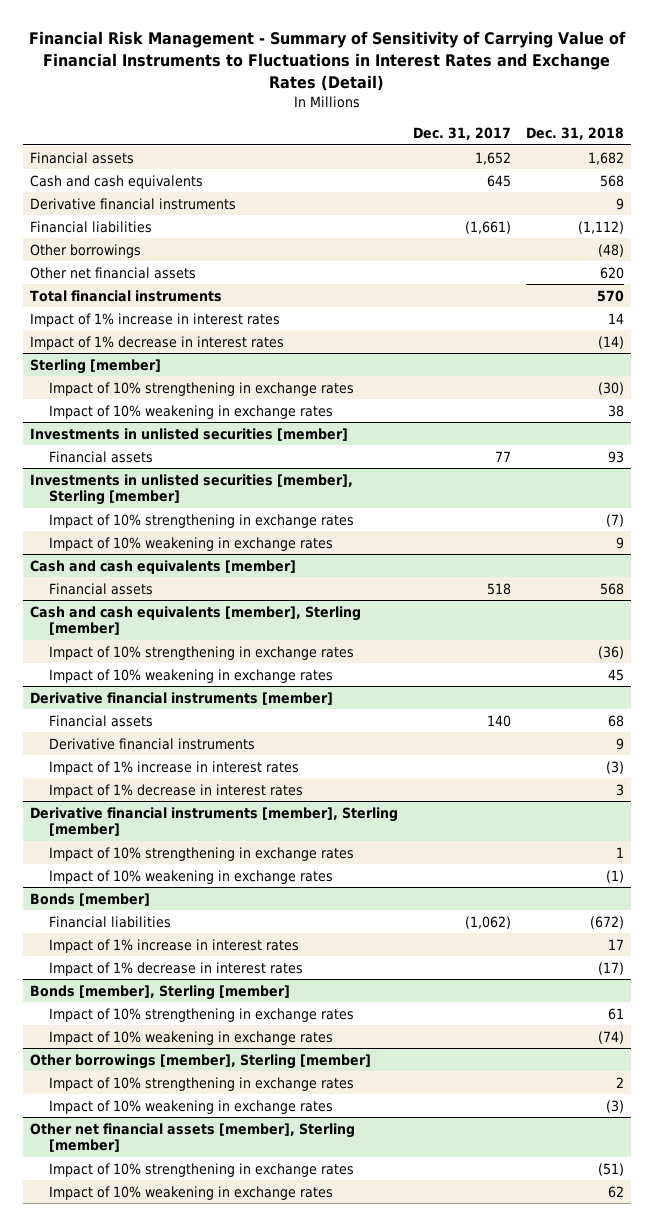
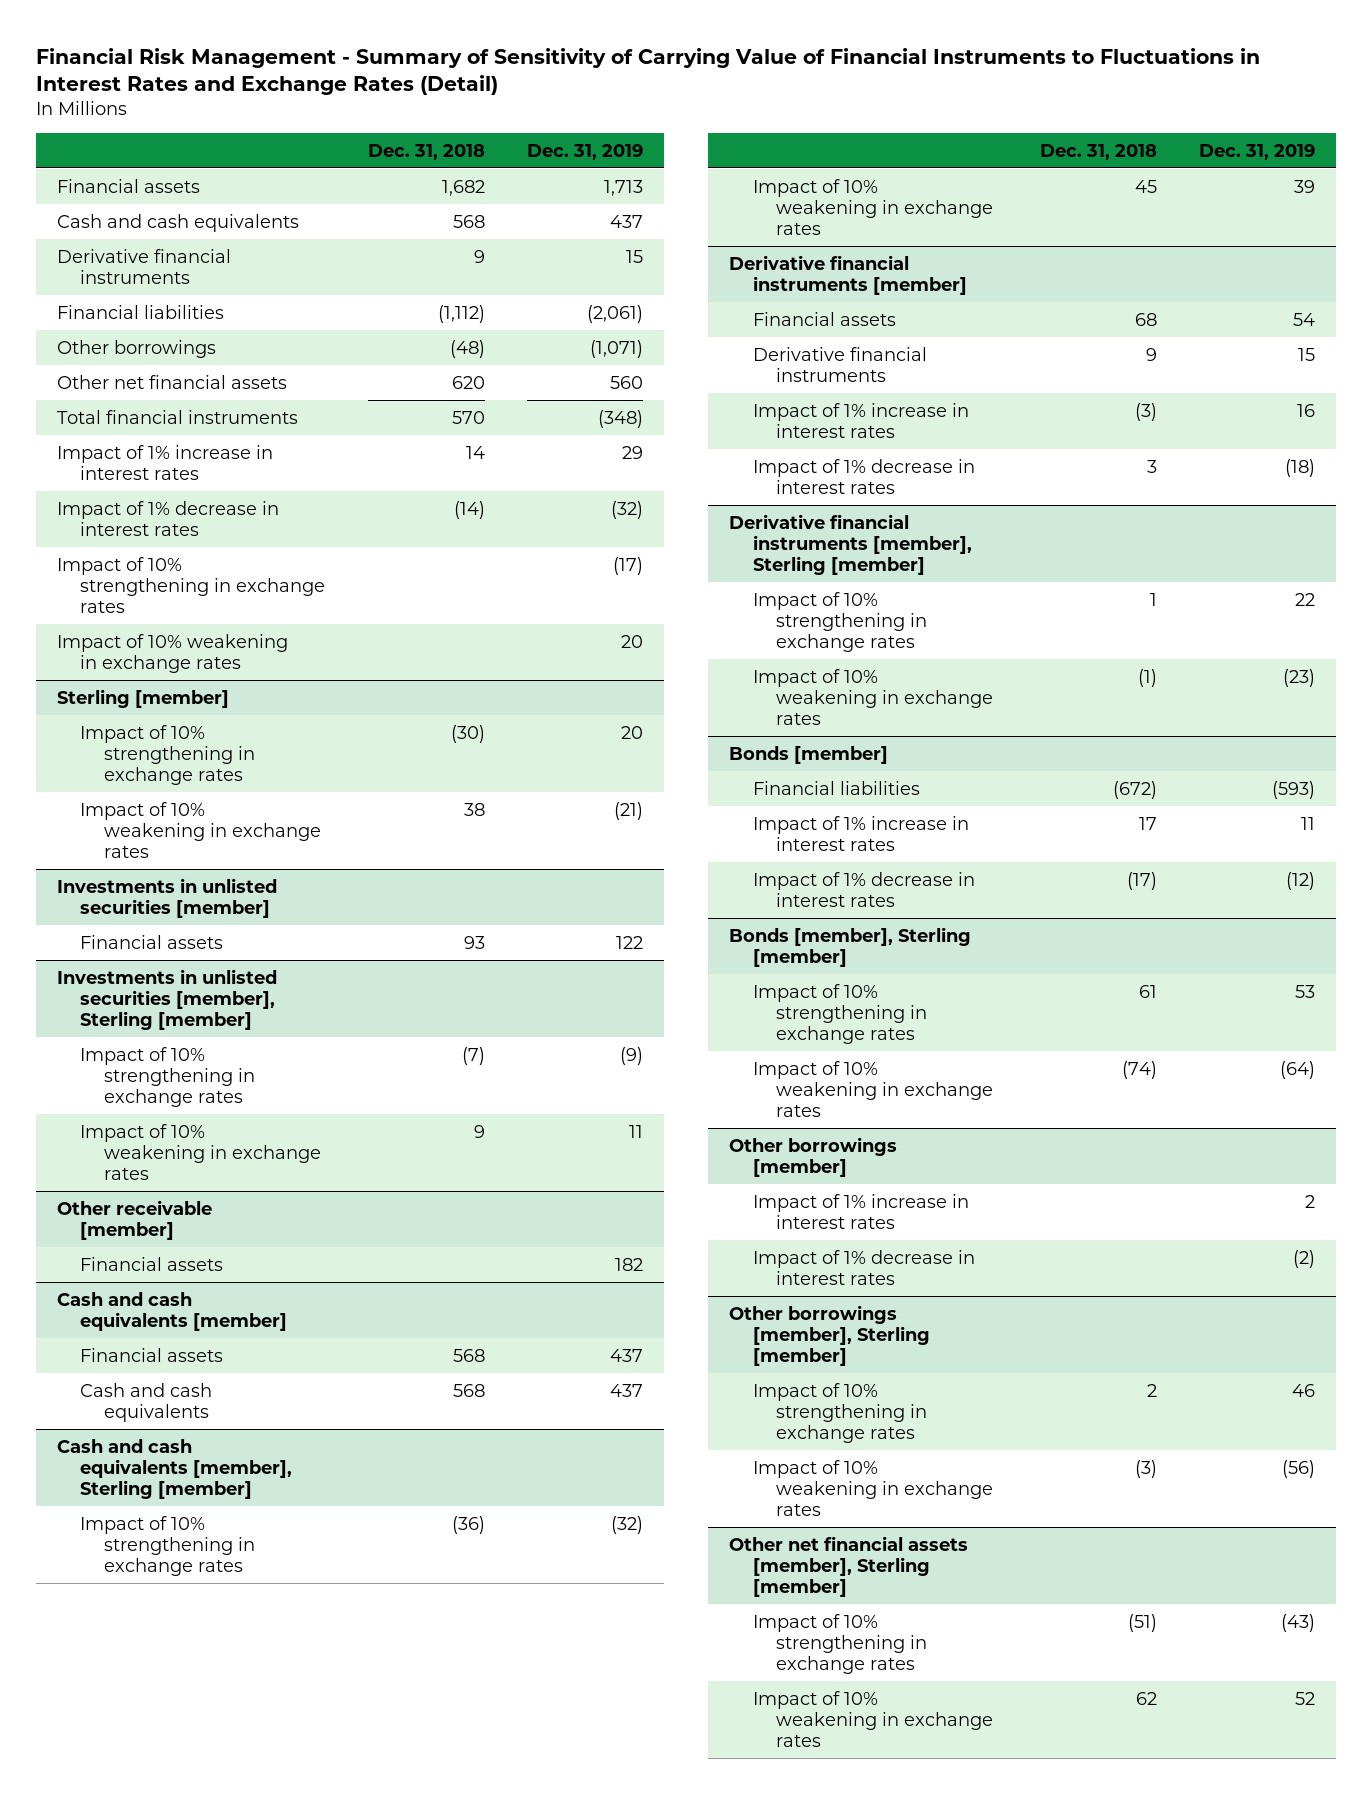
[413,127,512,141] Dec. 31, 2017 -> none
none -> [526,143,643,160] Dec. 31, 2019
none -> [57,556,326,613] Impact of 10% strengthening in exchange rates
none -> [57,633,289,673] Impact of 10% weakening in exchange rates
none -> [57,1199,213,1240] Other receivable [member]
none -> [80,1256,224,1271] Financial assets
none -> [80,1382,213,1422] Cash and cash equivalents
none -> [729,1136,898,1177] Other borrowings [member]
none -> [752,1193,969,1229] Impact of 1% increase in interest rates
none -> [752,1249,975,1285] Impact of 1% decrease in interest rates

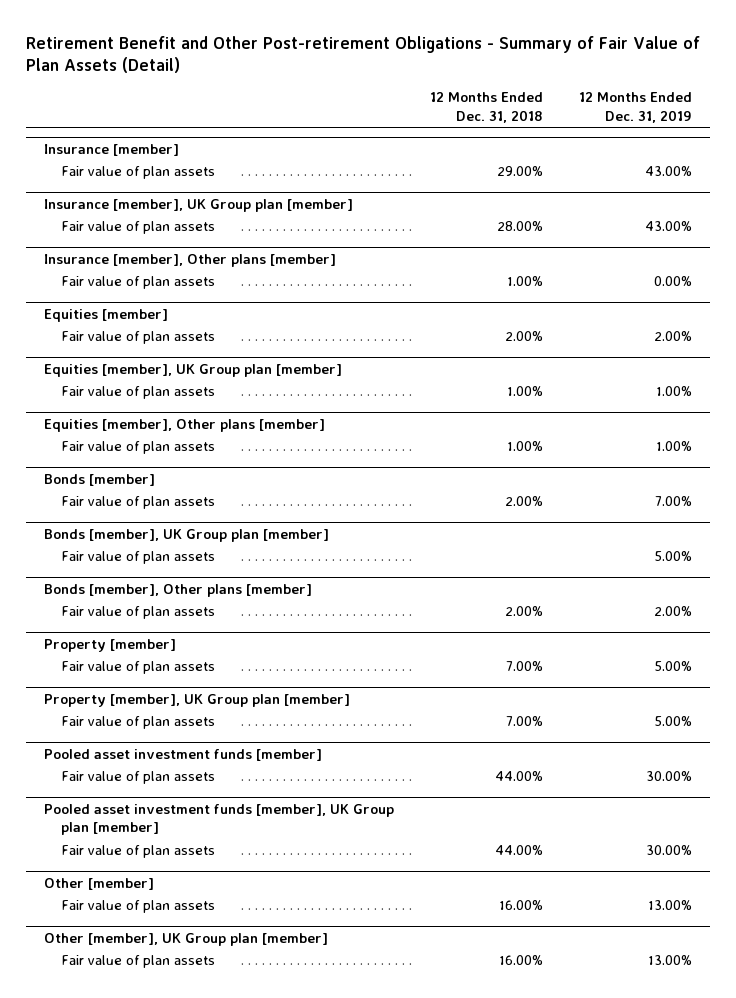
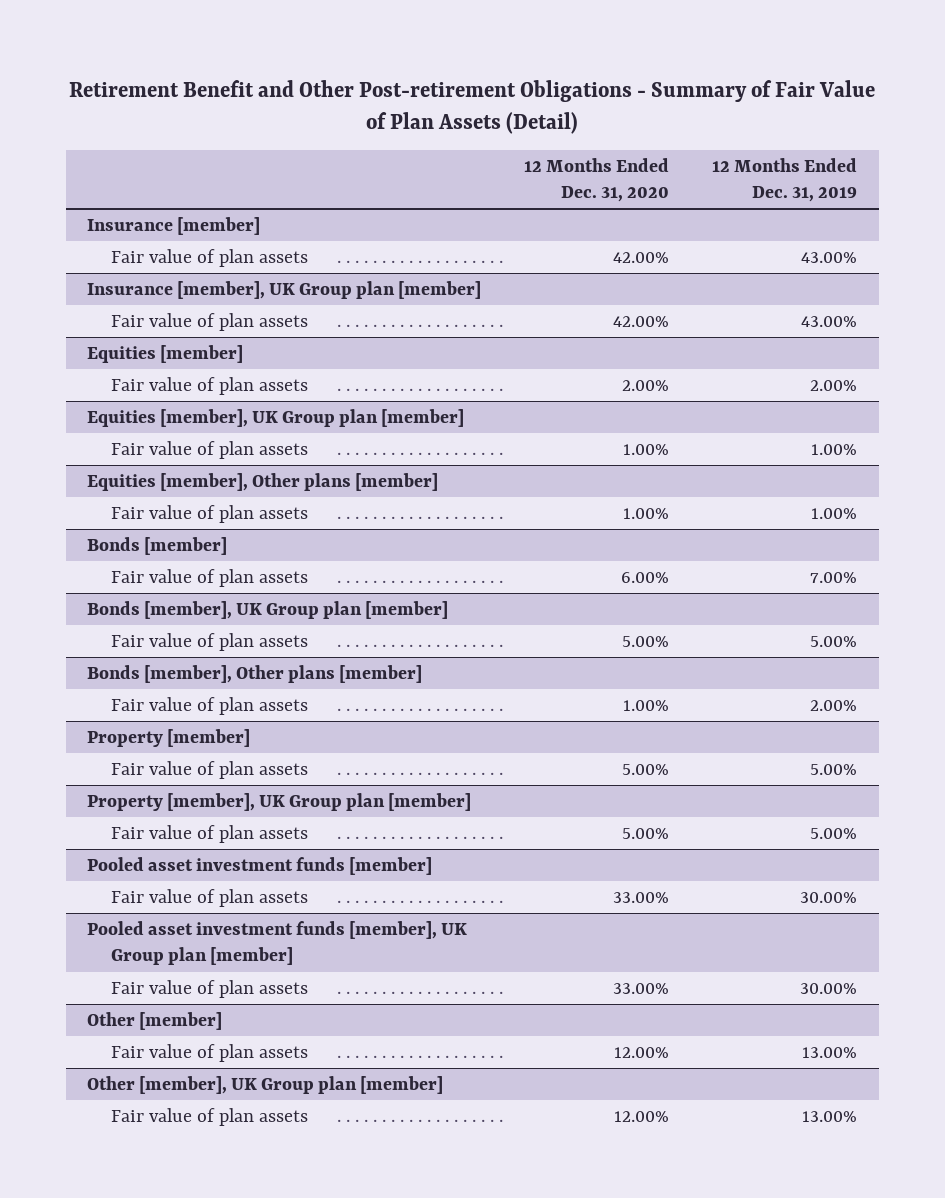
[429,92,543,124] 12 Months Ended Dec. 31, 2018 -> none
none -> [524,157,670,202] 12 Months Ended Dec. 31, 2020
[43,253,336,267] Insurance [member], Other plans [member] -> none
[60,276,215,290] Fair value of plan assets -> none

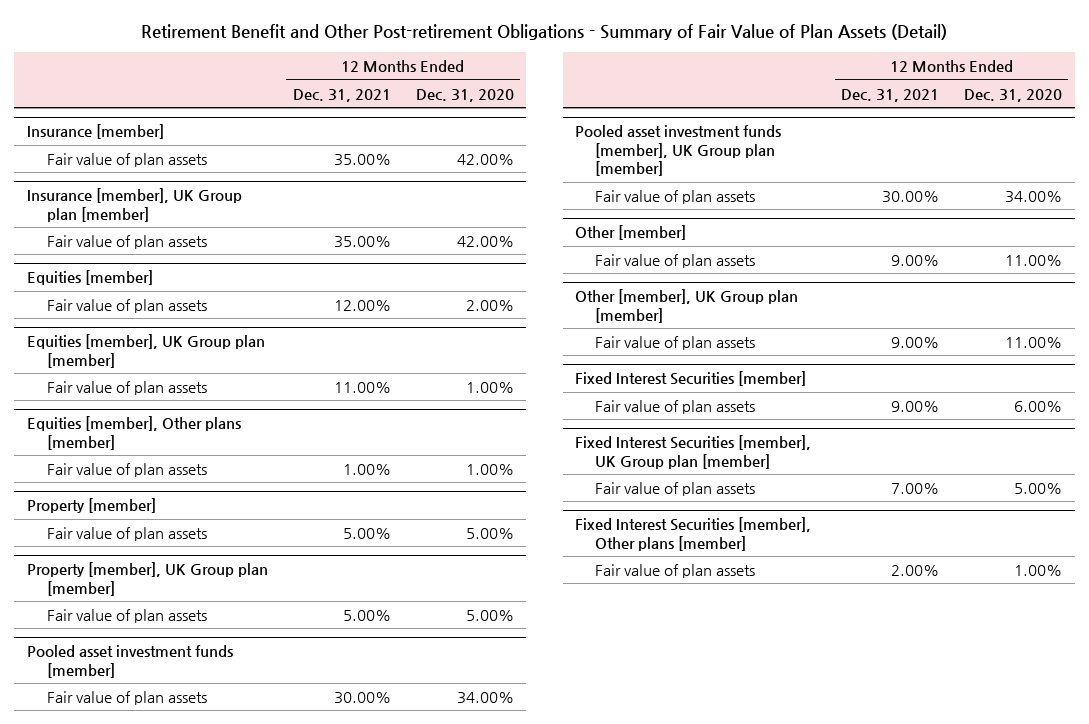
[712,157,858,202] 12 Months Ended Dec. 31, 2019 -> none
none -> [292,88,391,102] Dec. 31, 2021
[87,536,228,555] Bonds [member] -> none
[111,568,309,587] Fair value of plan assets -> none
[87,600,449,619] Bonds [member], UK Group plan [member] -> none
[111,632,309,651] Fair value of plan assets -> none
[87,664,423,683] Bonds [member], Other plans [member] -> none
[111,696,309,715] Fair value of plan assets -> none
[613,891,670,903] 33.00% -> [456,691,514,704] 34.00%
[613,982,670,994] 33.00% -> [1005,190,1063,203] 34.00%
[614,1046,670,1058] 12.00% -> [1005,254,1063,266] 11.00%
[614,1110,670,1122] 12.00% -> [1005,336,1063,348] 11.00%
none -> [575,371,807,387] Fixed Interest Securities [member]
none -> [595,399,756,414] Fair value of plan assets
none -> [575,435,812,469] Fixed Interest Securities [member], UK Group plan [member]
none -> [595,481,756,496] Fair value of plan assets
none -> [575,517,812,551] Fixed Interest Securities [member], Other plans [member]
none -> [595,563,756,578] Fair value of plan assets

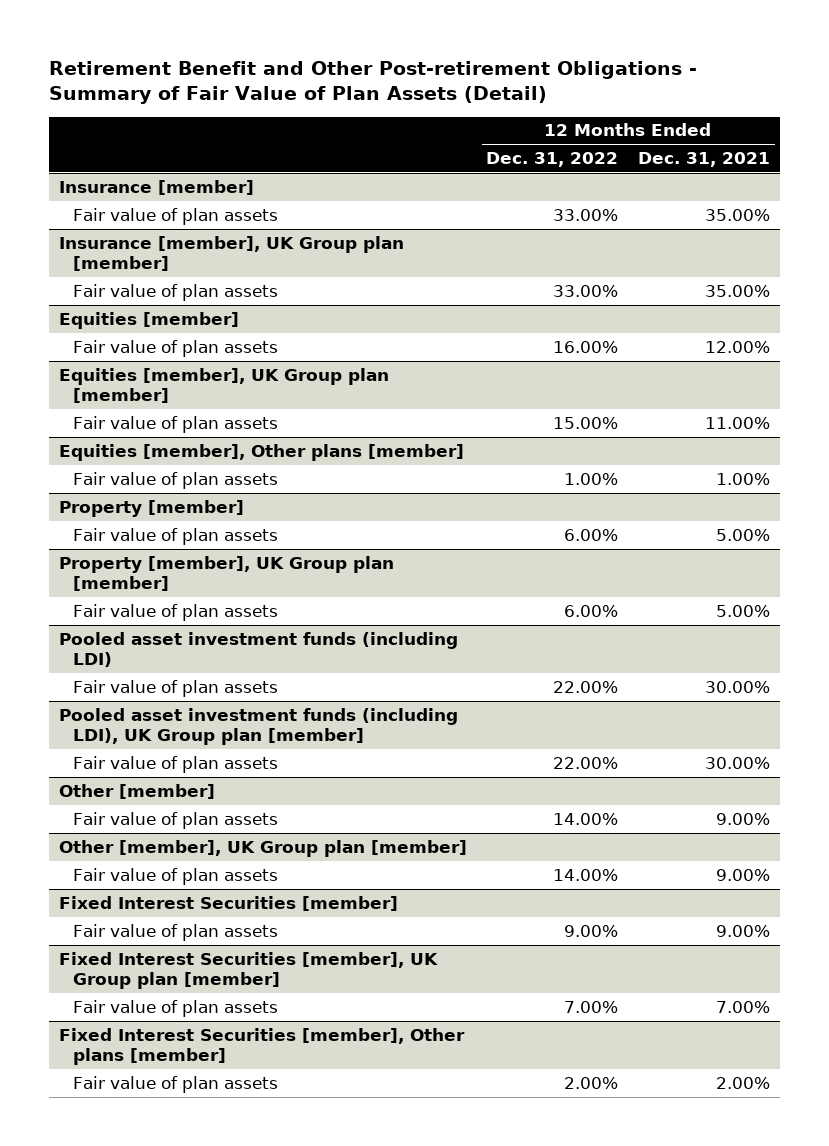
[415,88,514,102] Dec. 31, 2020 -> none
none -> [486,151,619,167] Dec. 31, 2022
[26,645,233,678] Pooled asset investment funds [member] -> [58,631,458,667] Pooled asset investment funds (including LDI)
[575,125,782,177] Pooled asset investment funds [member], UK Group plan [member] -> [58,707,458,745] Pooled asset investment funds (including LDI), UK Group plan [member]

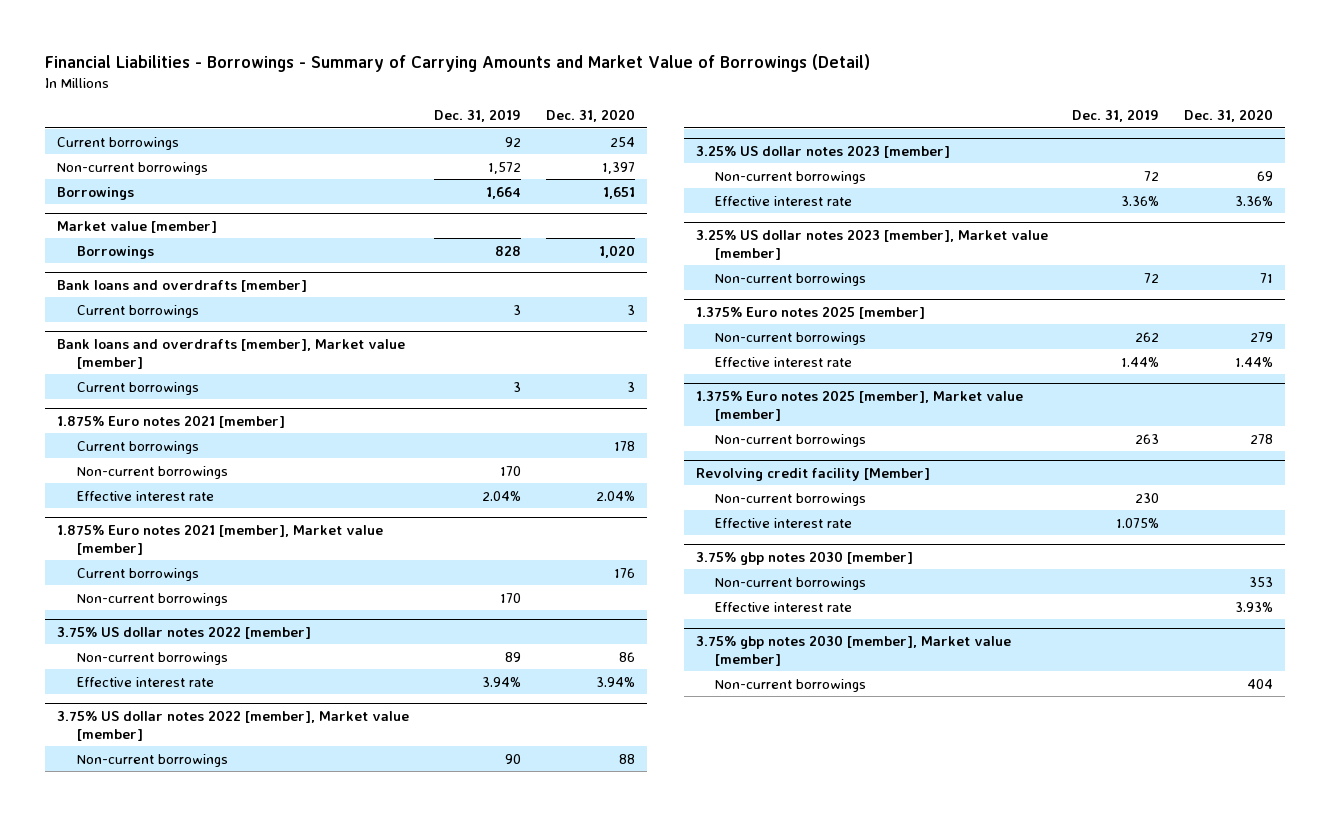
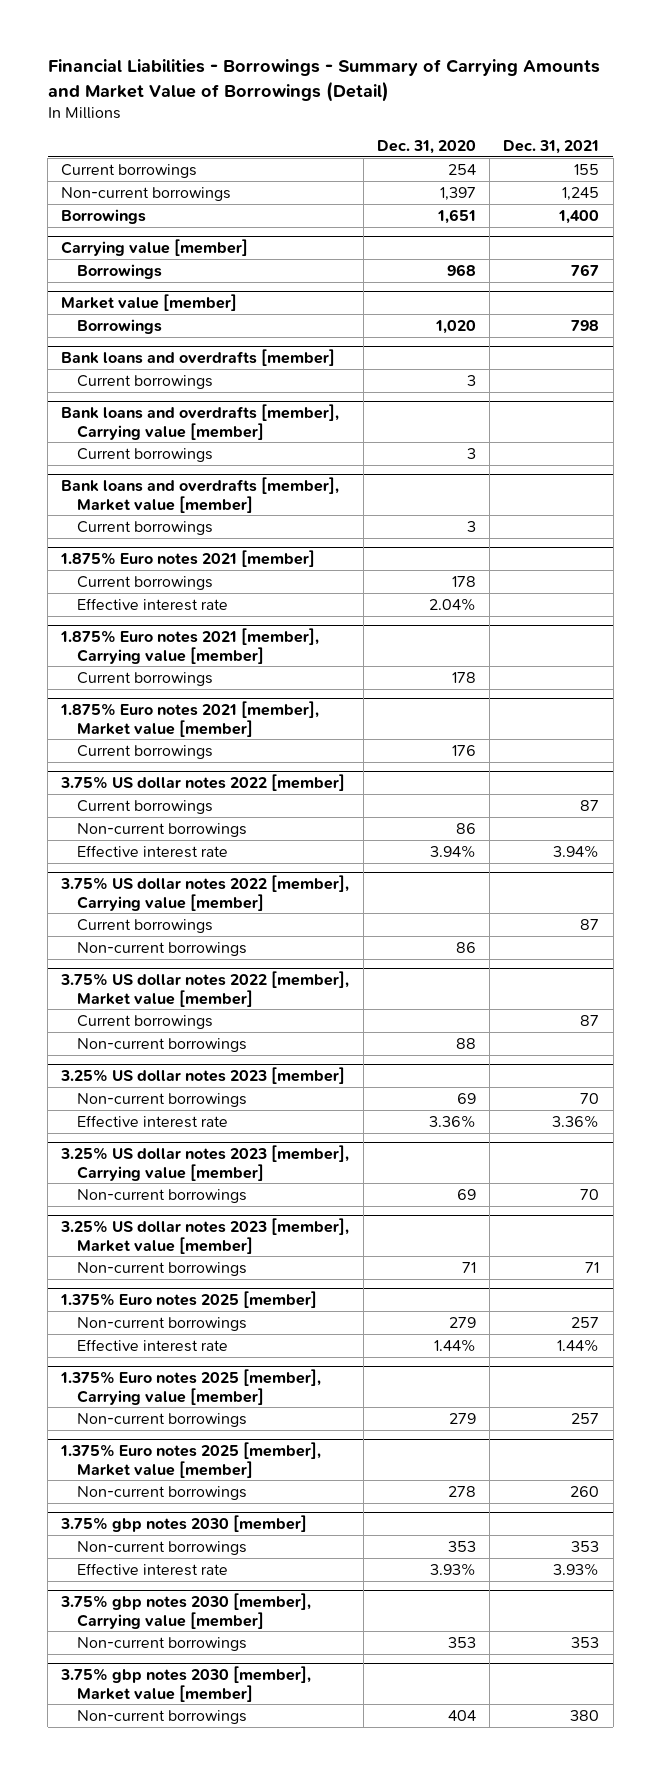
[434,109,522,123] Dec. 31, 2019 -> none
none -> [503,139,600,154] Dec. 31, 2021
none -> [61,238,249,256] Carrying value [member]
none -> [76,263,162,279] Borrowings
none -> [61,403,340,440] Bank loans and overdrafts [member], Carrying value [member]
none -> [76,447,213,462] Current borrowings
[76,465,228,479] Non-current borrowings -> none
none -> [60,627,320,664] 1.875% Euro notes 2021 [member], Carrying value [member]
none -> [76,671,213,686] Current borrowings
[76,592,228,606] Non-current borrowings -> none
none -> [76,799,213,814] Current borrowings
none -> [60,874,350,911] 3.75% US dollar notes 2022 [member], Carrying value [member]
none -> [76,918,213,933] Current borrowings
none -> [76,941,247,956] Non-current borrowings
none -> [76,1014,213,1029] Current borrowings
none -> [60,1144,350,1181] 3.25% US dollar notes 2023 [member], Carrying value [member]
none -> [76,1188,247,1203] Non-current borrowings
none -> [60,1368,322,1405] 1.375% Euro notes 2025 [member], Carrying value [member]
none -> [76,1412,247,1427] Non-current borrowings
[695,467,930,481] Revolving credit facility [Member] -> none
[714,492,866,506] Non-current borrowings -> none
[714,517,852,528] Effective interest rate -> none
none -> [60,1592,312,1629] 3.75% gbp notes 2030 [member], Carrying value [member]
none -> [76,1636,247,1651] Non-current borrowings

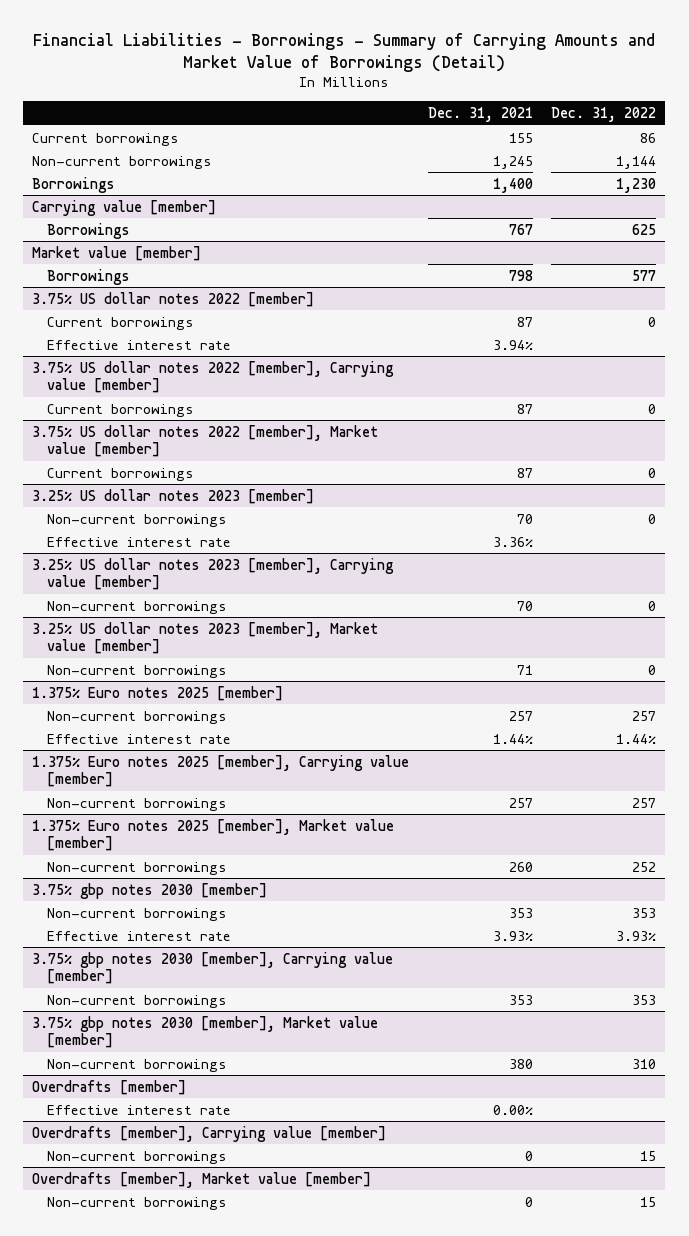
[376,139,476,154] Dec. 31, 2020 -> none
none -> [551,107,657,123] Dec. 31, 2022
[61,348,336,366] Bank loans and overdrafts [member] -> none
[76,374,213,389] Current borrowings -> none
[61,403,340,440] Bank loans and overdrafts [member], Carrying value [member] -> none
[76,447,213,462] Current borrowings -> none
[61,476,340,513] Bank loans and overdrafts [member], Market value [member] -> none
[76,520,213,535] Current borrowings -> none
[60,549,316,567] 1.875% Euro notes 2021 [member] -> none
[76,575,213,590] Current borrowings -> none
[76,597,228,611] Effective interest rate -> none
[60,627,320,664] 1.875% Euro notes 2021 [member], Carrying value [member] -> none
[76,671,213,686] Current borrowings -> none
[60,700,320,737] 1.875% Euro notes 2021 [member], Market value [member] -> none
[76,744,213,759] Current borrowings -> none
[76,822,247,837] Non-current borrowings -> none
[76,941,247,956] Non-current borrowings -> none
[76,1037,247,1052] Non-current borrowings -> none
none -> [32,1079,187,1095] Overdrafts [member]
none -> [47,1104,232,1115] Effective interest rate
none -> [32,1125,387,1142] Overdrafts [member], Carrying value [member]
none -> [47,1150,228,1164] Non-current borrowings
none -> [32,1171,372,1188] Overdrafts [member], Market value [member]
none -> [47,1196,228,1210] Non-current borrowings

